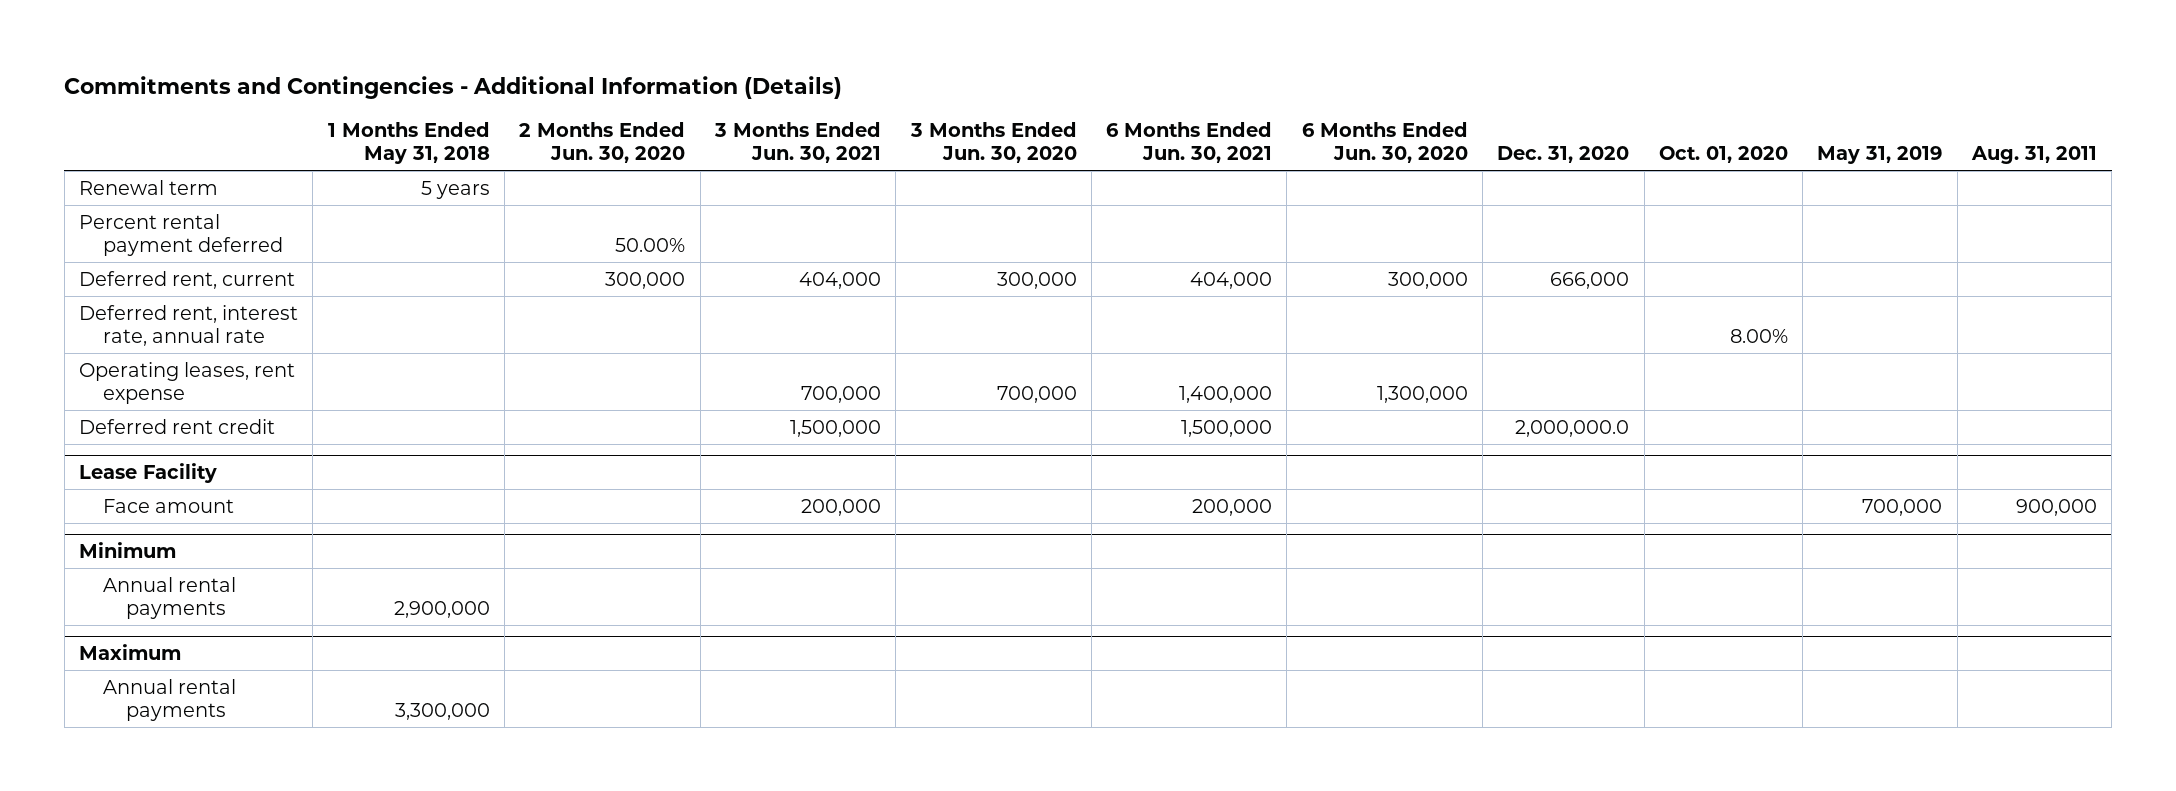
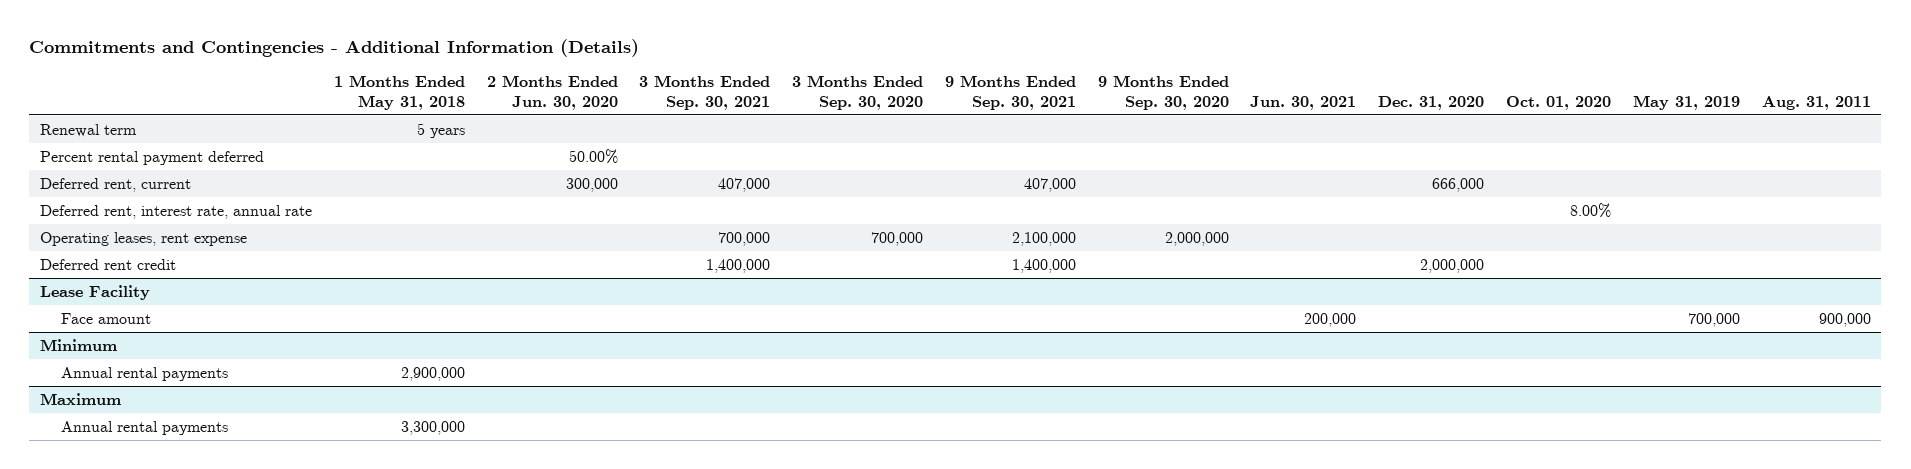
[713,122,881,164] 3 Months Ended Jun. 30, 2021 -> none
[909,122,1077,164] 3 Months Ended Jun. 30, 2020 -> none
[1106,122,1273,164] 6 Months Ended Jun. 30, 2021 -> none
[1301,122,1468,164] 6 Months Ended Jun. 30, 2020 -> none
none -> [639,75,771,110] 3 Months Ended Sep. 30, 2021
none -> [792,75,924,110] 3 Months Ended Sep. 30, 2020
none -> [944,75,1076,110] 9 Months Ended Sep. 30, 2021
none -> [1097,75,1229,110] 9 Months Ended Sep. 30, 2020
none -> [1250,95,1357,110] Jun. 30, 2021
[1515,419,1630,437] 2,000,000.0 -> [1420,258,1485,273] 2,000,000

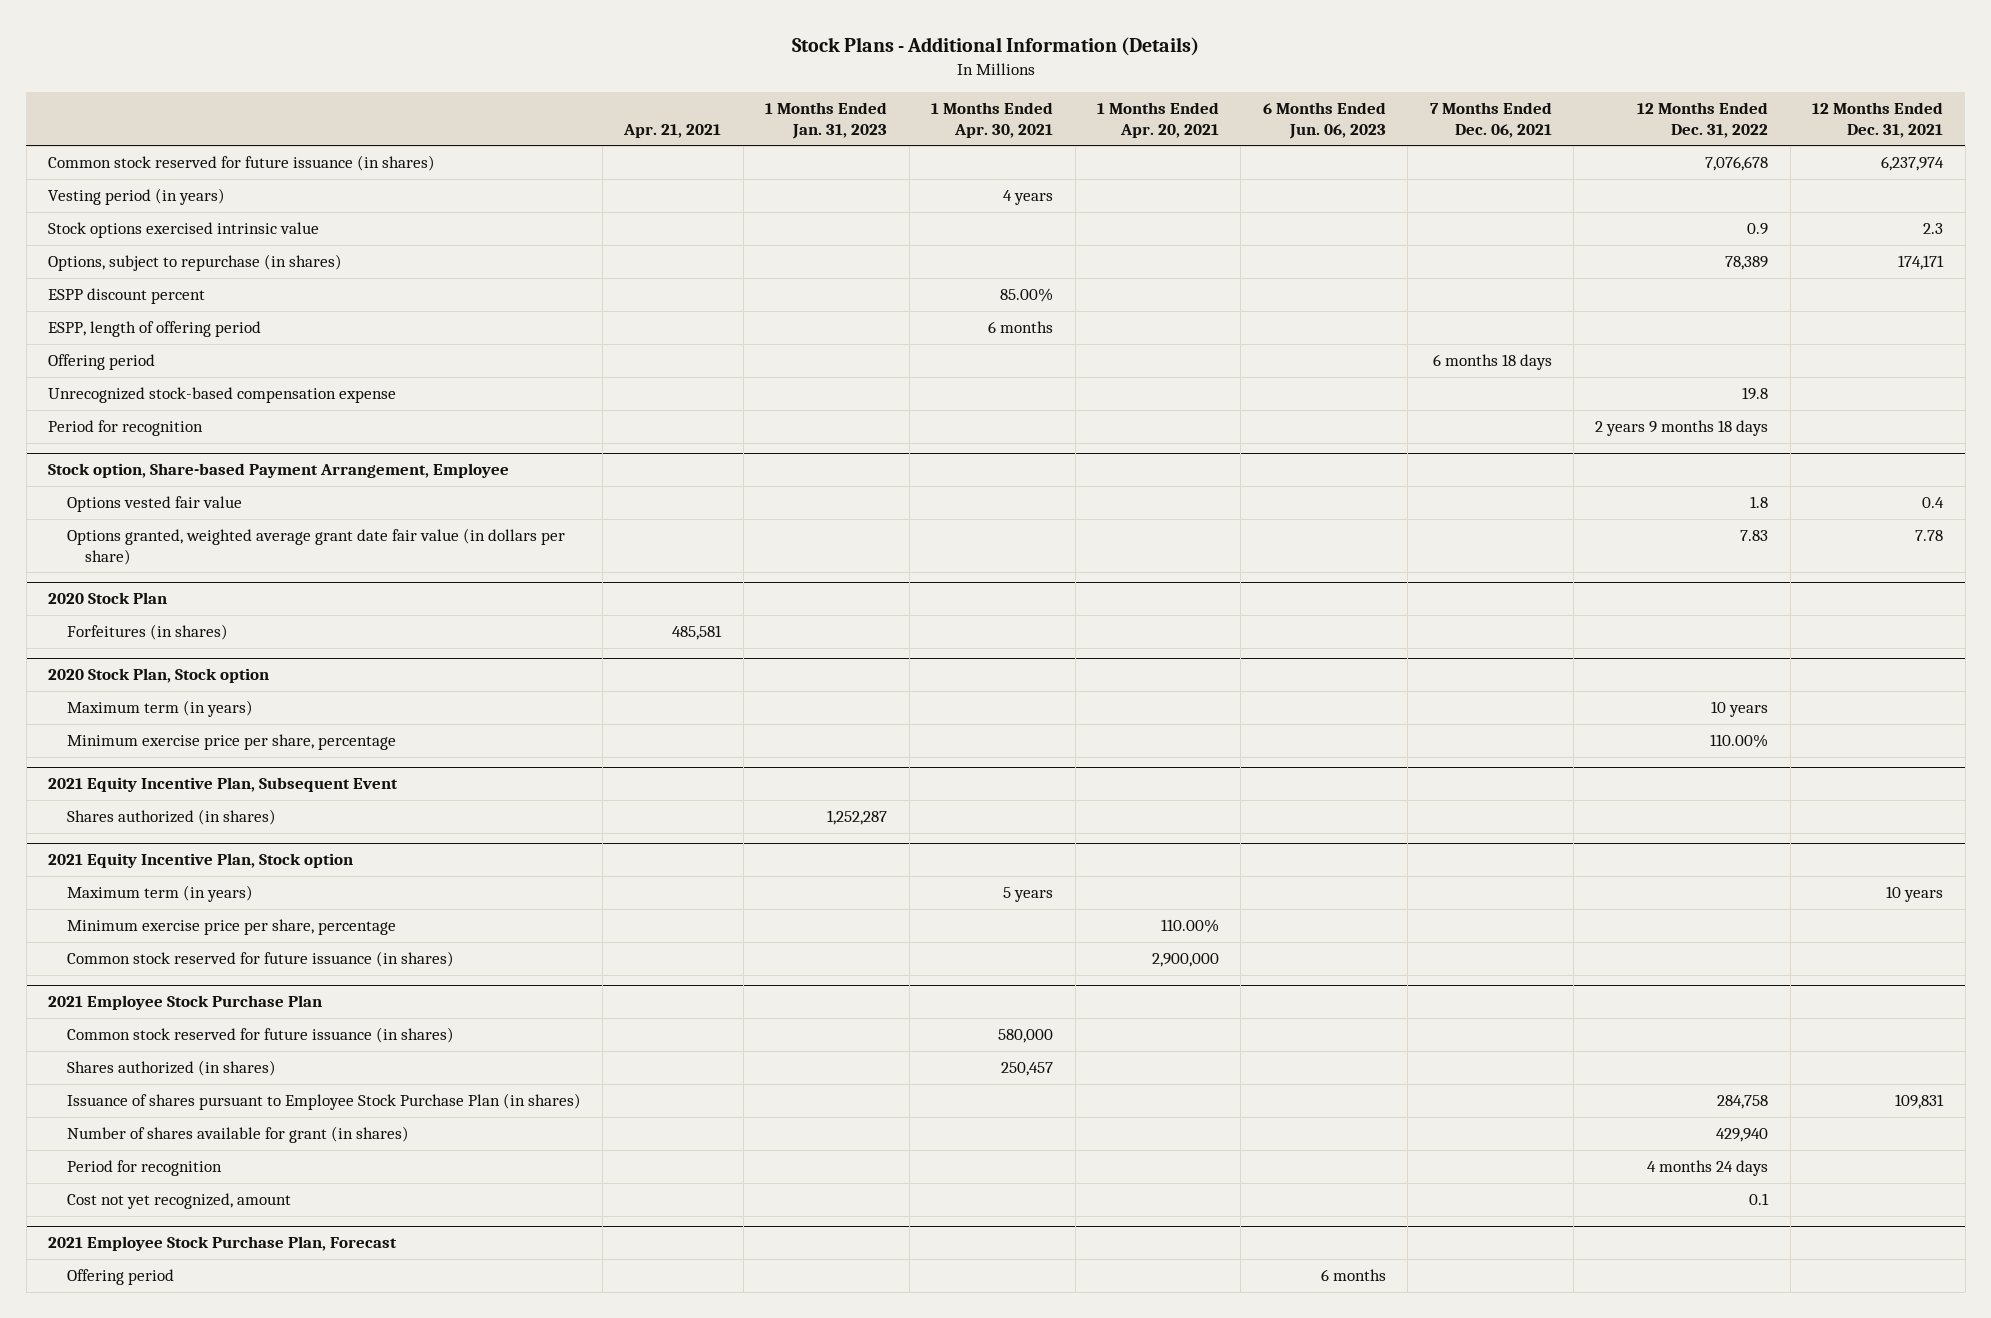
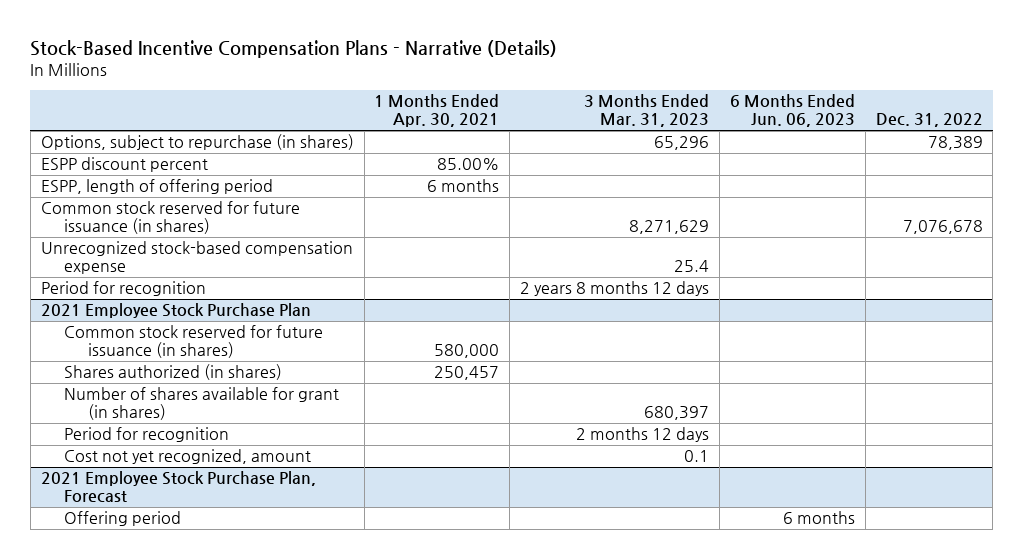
[791,37,1199,57] Stock Plans - Additional Information (Details) -> [30,40,558,59] Stock-Based Incentive Compensation Plans - Narrative (Details)
[623,123,722,138] Apr. 21, 2021 -> none
[765,102,888,139] 1 Months Ended Jan. 31, 2023 -> none
[1096,102,1219,138] 1 Months Ended Apr. 20, 2021 -> none
[1429,102,1552,138] 7 Months Ended Dec. 06, 2021 -> none
[1637,102,1769,138] 12 Months Ended Dec. 31, 2022 -> none
[1812,102,1944,138] 12 Months Ended Dec. 31, 2021 -> none
none -> [584,94,710,128] 3 Months Ended Mar. 31, 2023
none -> [875,113,983,128] Dec. 31, 2022
[48,188,226,206] Vesting period (in years) -> none
[48,222,320,239] Stock options exercised intrinsic value -> none
[48,354,156,371] Offering period -> none
[48,155,436,172] Common stock reserved for future issuance (in shares) -> [40,201,300,235] Common stock reserved for future issuance (in shares)
[48,463,510,479] Stock option, Share-based Payment Arrangement, Employee -> none
[66,496,242,513] Options vested fair value -> none
[66,528,565,565] Options granted, weighted average grant date fair value (in dollars per share) -> none
[48,592,168,605] 2020 Stock Plan -> none
[66,624,228,641] Forfeitures (in shares) -> none
[48,668,270,684] 2020 Stock Plan, Stock option -> none
[66,700,253,718] Maximum term (in years) -> none
[66,734,396,751] Minimum exercise price per share, percentage -> none
[48,777,399,793] 2021 Equity Incentive Plan, Subsequent Event -> none
[66,809,276,826] Shares authorized (in shares) -> none
[48,853,354,869] 2021 Equity Incentive Plan, Stock option -> none
[66,885,253,903] Maximum term (in years) -> none
[66,919,396,936] Minimum exercise price per share, percentage -> none
[66,951,454,968] Common stock reserved for future issuance (in shares) -> none
[66,1093,581,1111] Issuance of shares pursuant to Employee Stock Purchase Plan (in shares) -> none

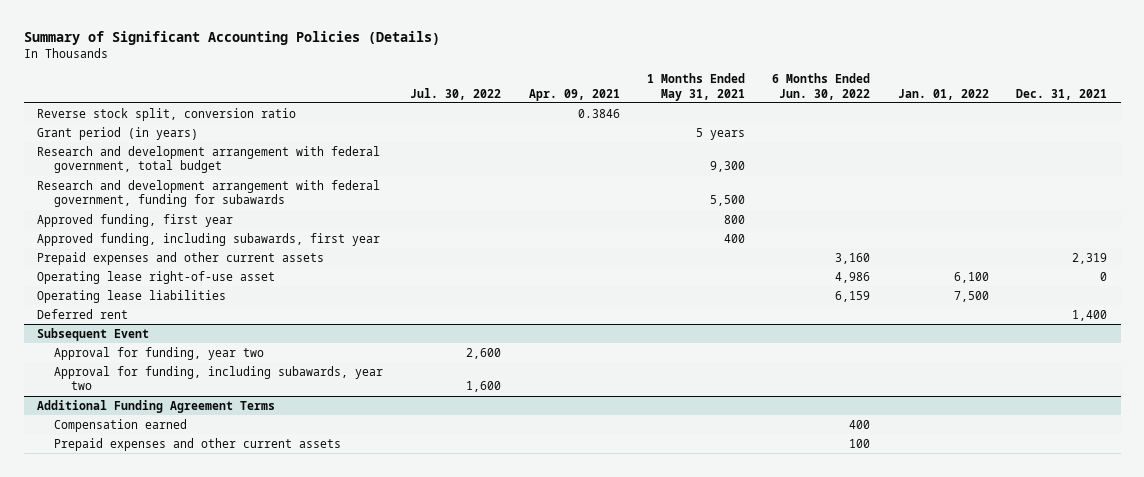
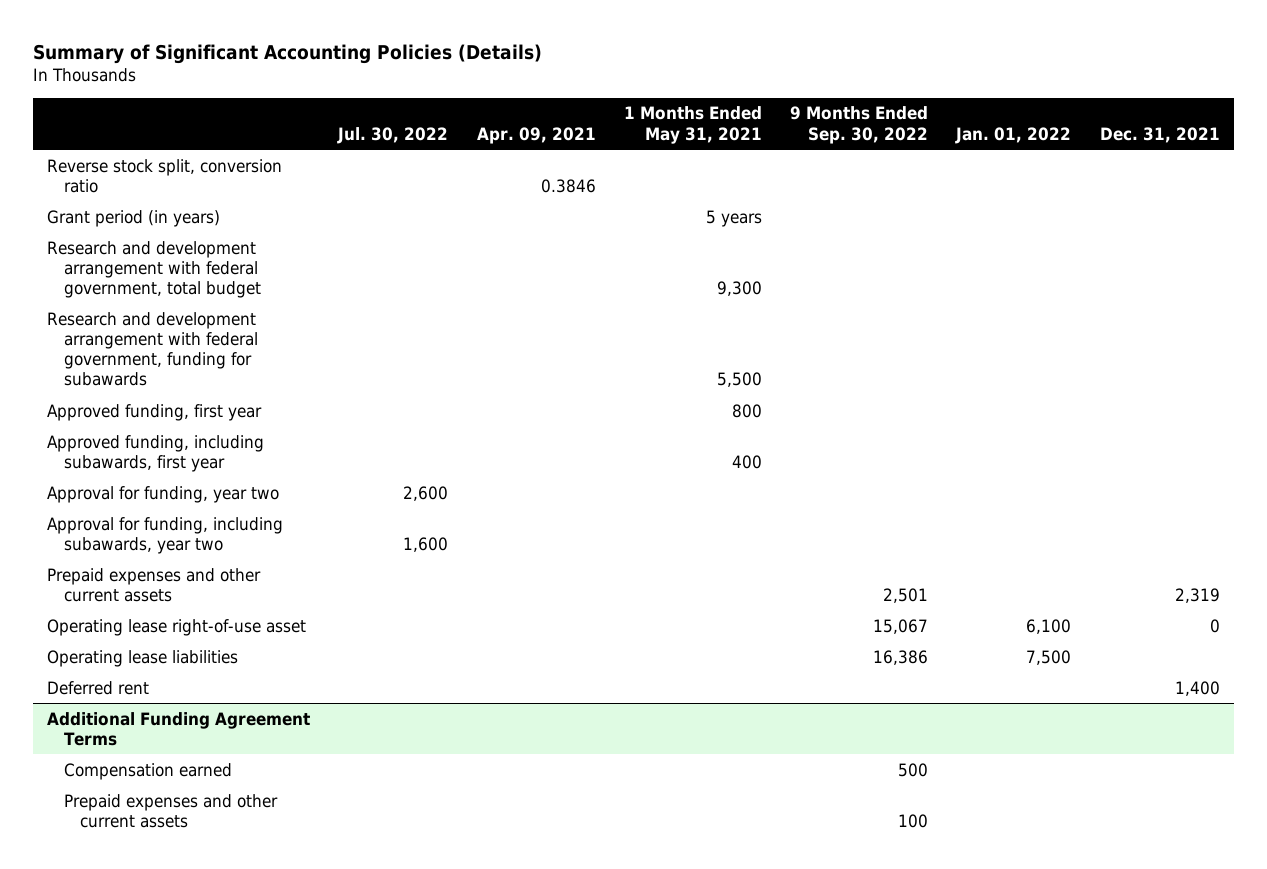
[772,72,871,100] 6 Months Ended Jun. 30, 2022 -> none
none -> [790,106,929,144] 9 Months Ended Sep. 30, 2022
none -> [47,485,280,503] Approval for funding, year two
none -> [47,516,284,554] Approval for funding, including subawards, year two
[37,327,150,341] Subsequent Event -> none
[53,346,264,360] Approval for funding, year two -> none
[53,365,383,391] Approval for funding, including subawards, year two -> none

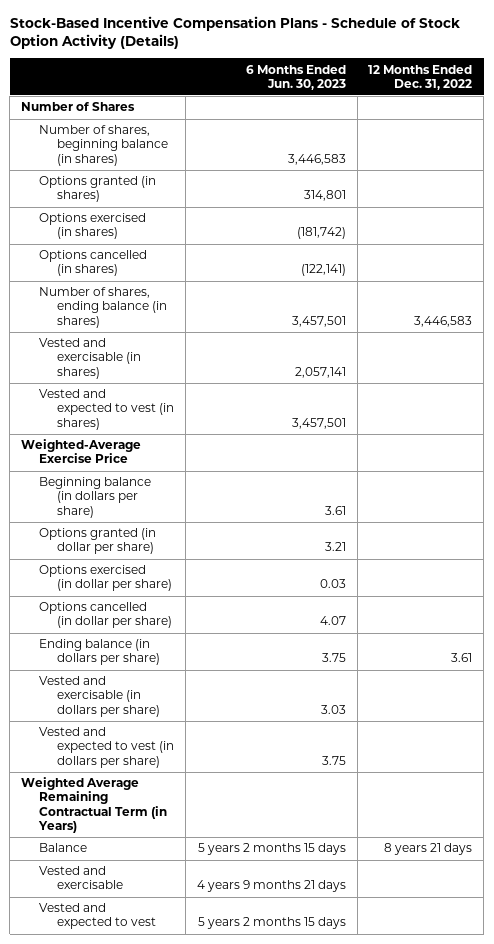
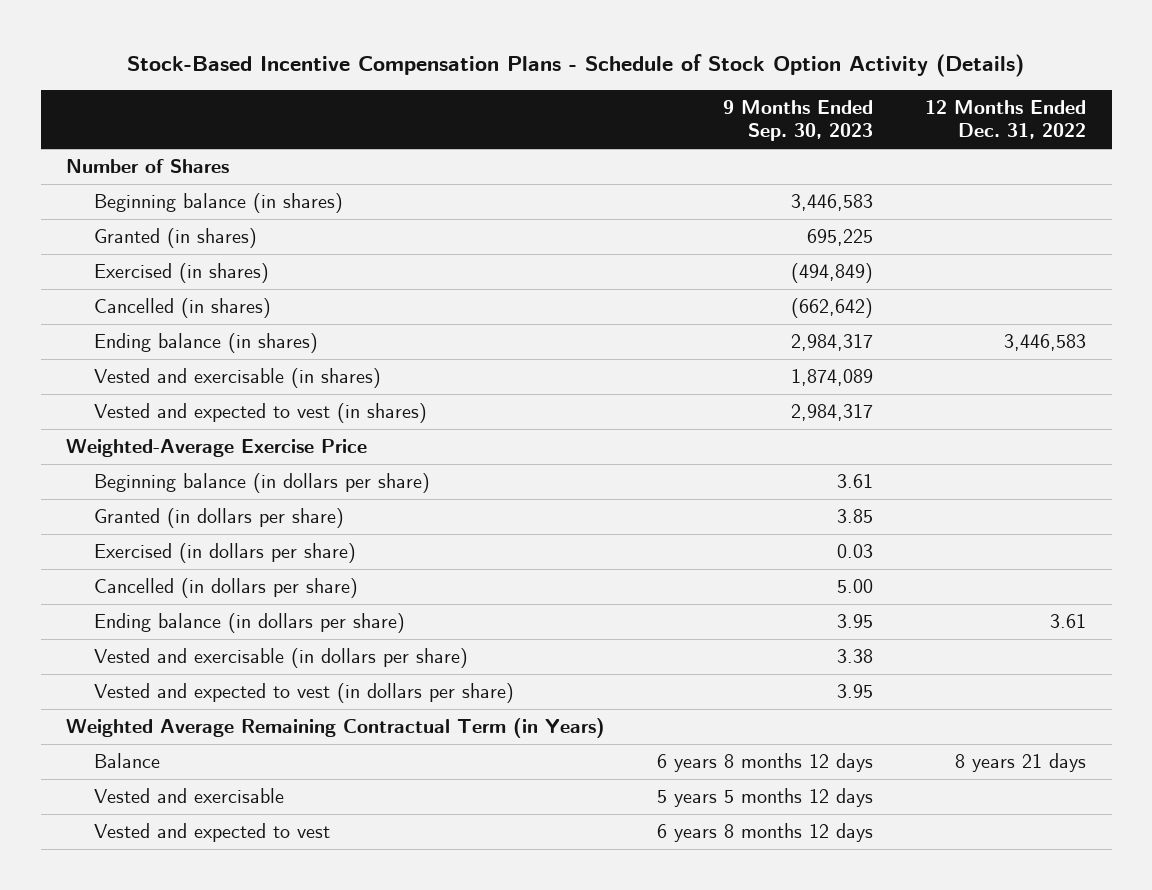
[245,64,346,90] 6 Months Ended Jun. 30, 2023 -> none
none -> [723,100,874,142] 9 Months Ended Sep. 30, 2023
[38,125,168,166] Number of shares, beginning balance (in shares) -> [93,193,343,214] Beginning balance (in shares)
[38,176,156,203] Options granted (in shares) -> [93,228,257,249] Granted (in shares)
[38,213,146,240] Options exercised (in shares) -> [93,263,269,284] Exercised (in shares)
[38,250,147,277] Options cancelled (in shares) -> [93,298,271,319] Cancelled (in shares)
[38,287,167,328] Number of shares, ending balance (in shares) -> [93,333,318,354] Ending balance (in shares)
[38,528,156,555] Options granted (in dollar per share) -> [93,508,344,529] Granted (in dollars per share)
[38,565,172,592] Options exercised (in dollar per share) -> [93,543,356,564] Exercised (in dollars per share)
[38,602,172,629] Options cancelled (in dollar per share) -> [93,578,358,599] Cancelled (in dollars per share)

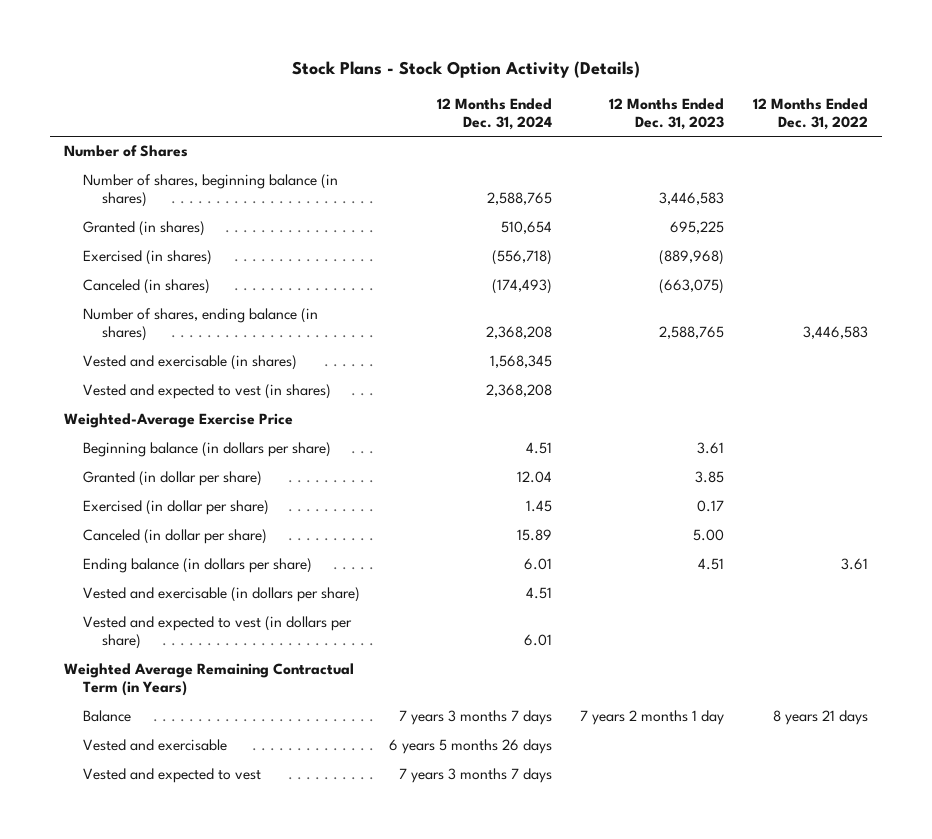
[127,53,1025,77] Stock-Based Incentive Compensation Plans - Schedule of Stock Option Activity (Details) -> [291,61,640,79] Stock Plans - Stock Option Activity (Details)
[723,100,874,142] 9 Months Ended Sep. 30, 2023 -> none
none -> [436,98,552,131] 12 Months Ended Dec. 31, 2024
none -> [609,98,725,131] 12 Months Ended Dec. 31, 2023
[93,193,343,214] Beginning balance (in shares) -> [83,174,339,208] Number of shares, beginning balance (in shares)
[93,298,271,319] Cancelled (in shares) -> [83,279,211,295] Canceled (in shares)
[93,333,318,354] Ending balance (in shares) -> [83,308,319,342] Number of shares, ending balance (in shares)
[93,508,344,529] Granted (in dollars per share) -> [83,471,263,487] Granted (in dollar per share)
[93,543,356,564] Exercised (in dollars per share) -> [83,500,270,516] Exercised (in dollar per share)
[93,578,358,599] Cancelled (in dollars per share) -> [83,529,268,545] Canceled (in dollar per share)

